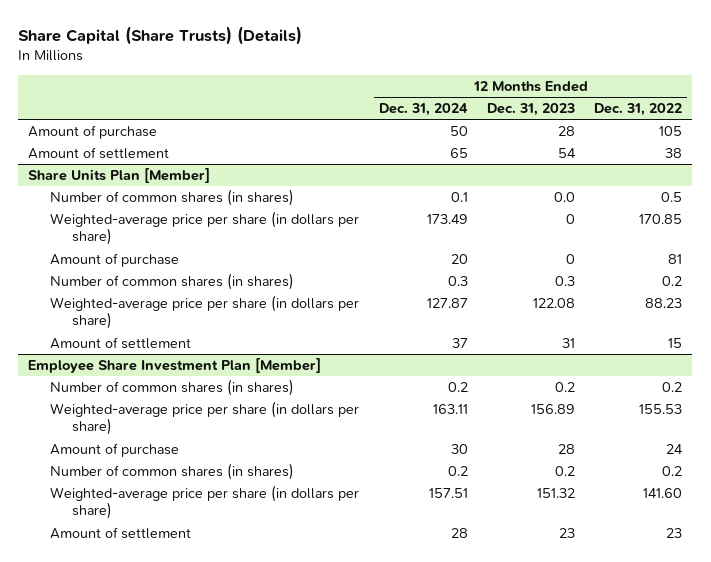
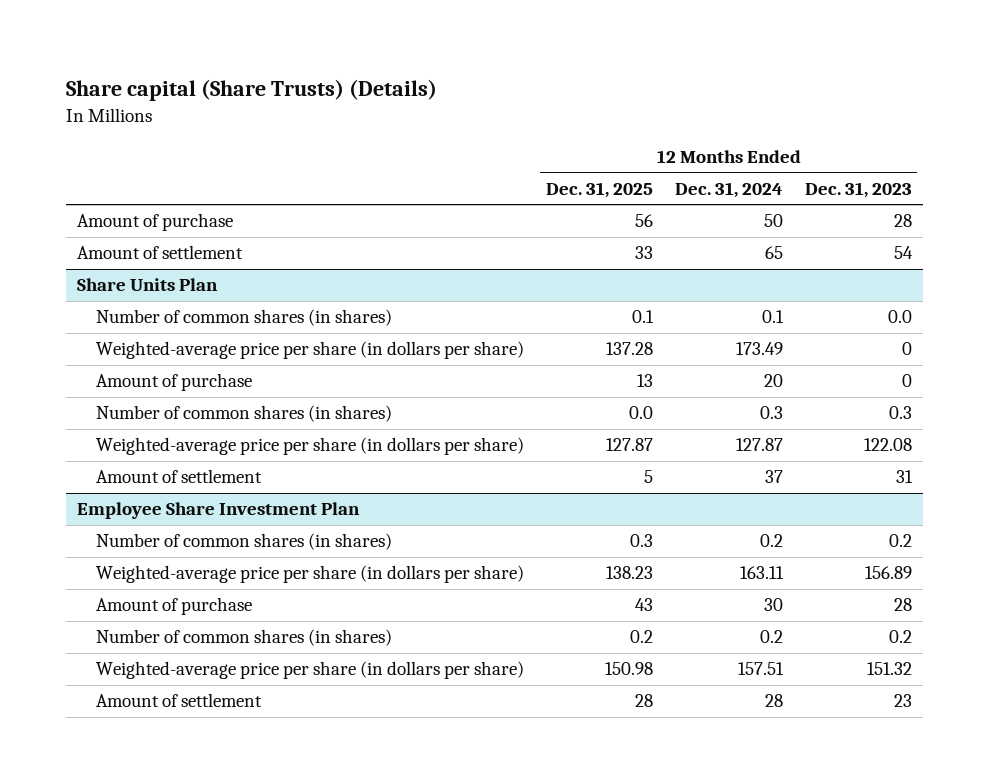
[18,25,303,45] Share Capital (Share Trusts) (Details) -> [65,78,437,101] Share capital (Share Trusts) (Details)
[594,103,683,117] Dec. 31, 2022 -> none
none -> [545,181,653,198] Dec. 31, 2025
[28,168,211,184] Share Units Plan [Member] -> [76,278,218,292] Share Units Plan
[28,358,322,374] Employee Share Investment Plan [Member] -> [76,502,360,520] Employee Share Investment Plan

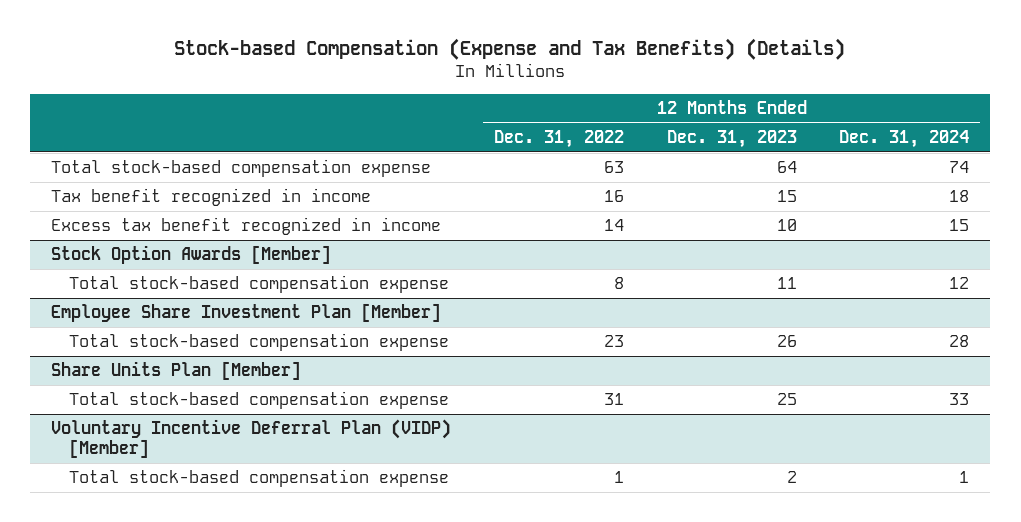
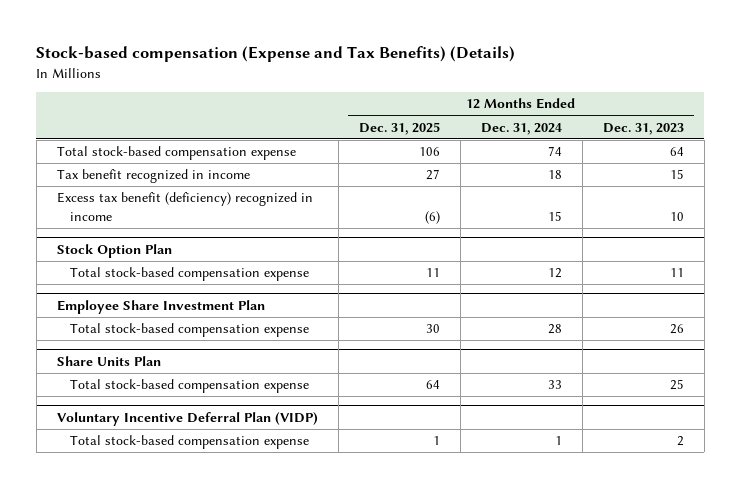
[174,38,846,61] Stock-based Compensation (Expense and Tax Benefits) (Details) -> [36,46,516,63] Stock-based compensation (Expense and Tax Benefits) (Details)
[494,129,625,148] Dec. 31, 2022 -> none
none -> [358,121,440,135] Dec. 31, 2025
[51,217,442,236] Excess tax benefit recognized in income -> [56,192,313,221] Excess tax benefit (deficiency) recognized in income
[51,245,332,265] Stock Option Awards [Member] -> [56,243,172,258] Stock Option Plan
[51,303,442,323] Employee Share Investment Plan [Member] -> [56,299,265,314] Employee Share Investment Plan
[51,361,302,381] Share Units Plan [Member] -> [56,355,161,366] Share Units Plan
[51,419,452,459] Voluntary Incentive Deferral Plan (VIDP) [Member] -> [56,411,318,426] Voluntary Incentive Deferral Plan (VIDP)

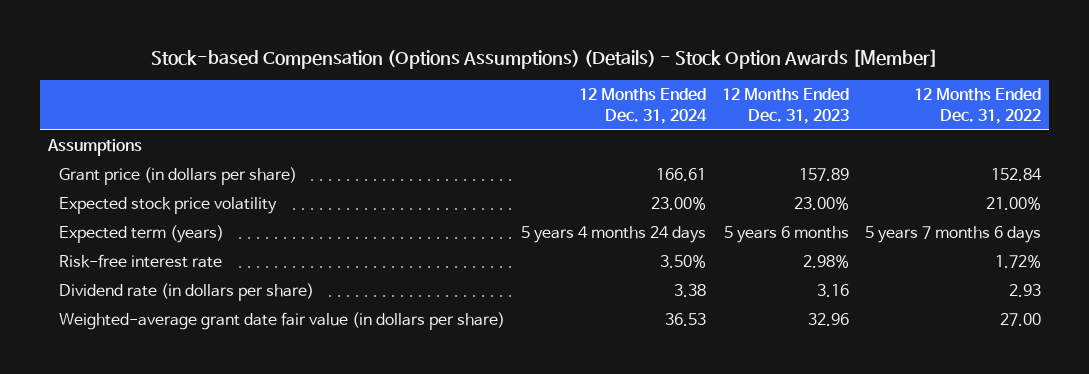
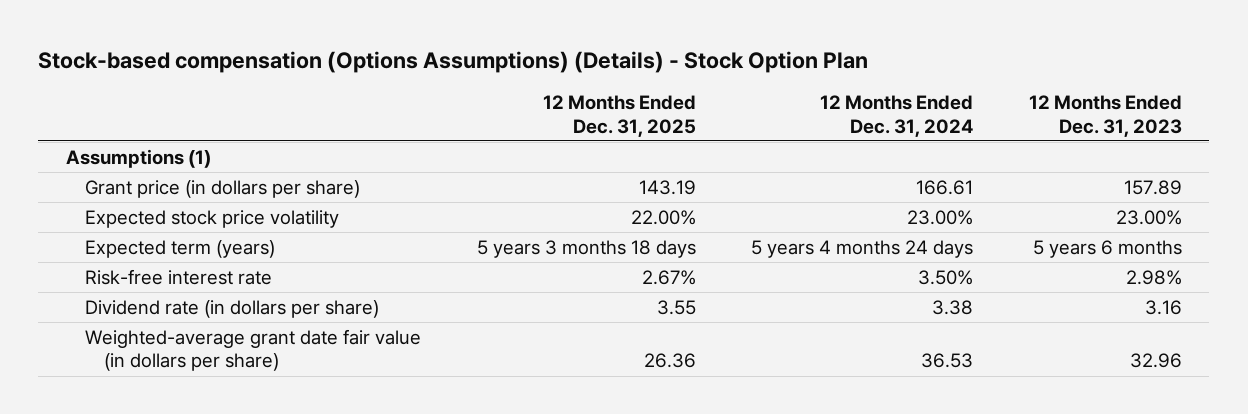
[151,49,939,70] Stock-based Compensation (Options Assumptions) (Details) - Stock Option Awards [Member] -> [38,50,869,73] Stock-based compensation (Options Assumptions) (Details) - Stock Option Plan
[913,88,1041,124] 12 Months Ended Dec. 31, 2022 -> none
none -> [542,94,696,137] 12 Months Ended Dec. 31, 2025
[46,139,142,157] Assumptions -> [66,148,212,168] Assumptions (1)

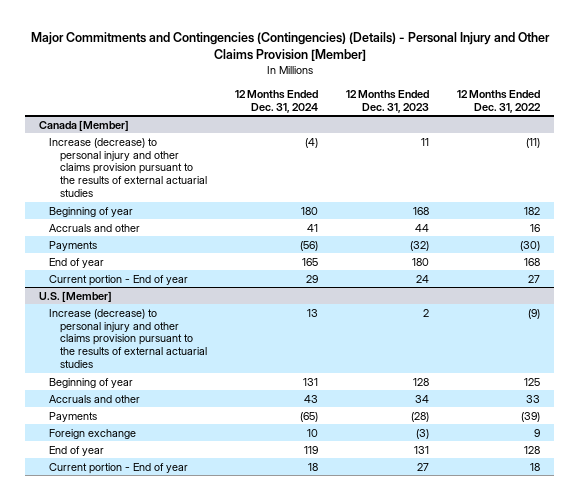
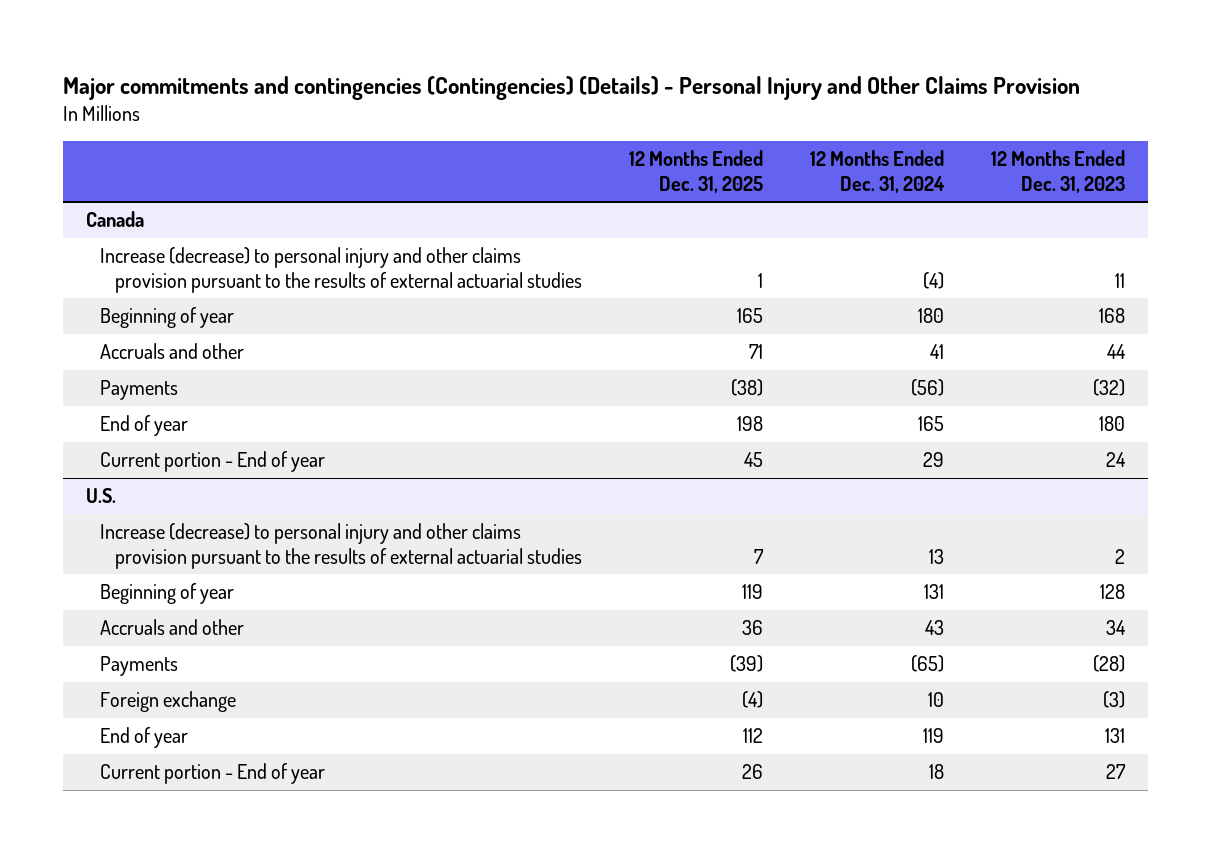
[30,32,550,62] Major Commitments and Contingencies (Contingencies) (Details) - Personal Injury and Other Claims Provision [Member] -> [62,75,1080,100] Major commitments and contingencies (Contingencies) (Details) - Personal Injury and Other Claims Provision
[457,89,542,113] 12 Months Ended Dec. 31, 2022 -> none
none -> [628,150,763,193] 12 Months Ended Dec. 31, 2025
[38,119,129,131] Canada [Member] -> [86,211,145,228] Canada
[38,290,112,302] U.S. [Member] -> [86,488,117,504] U.S.

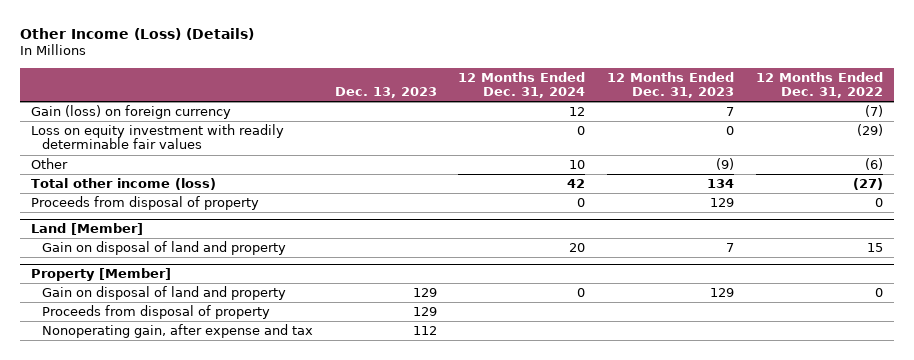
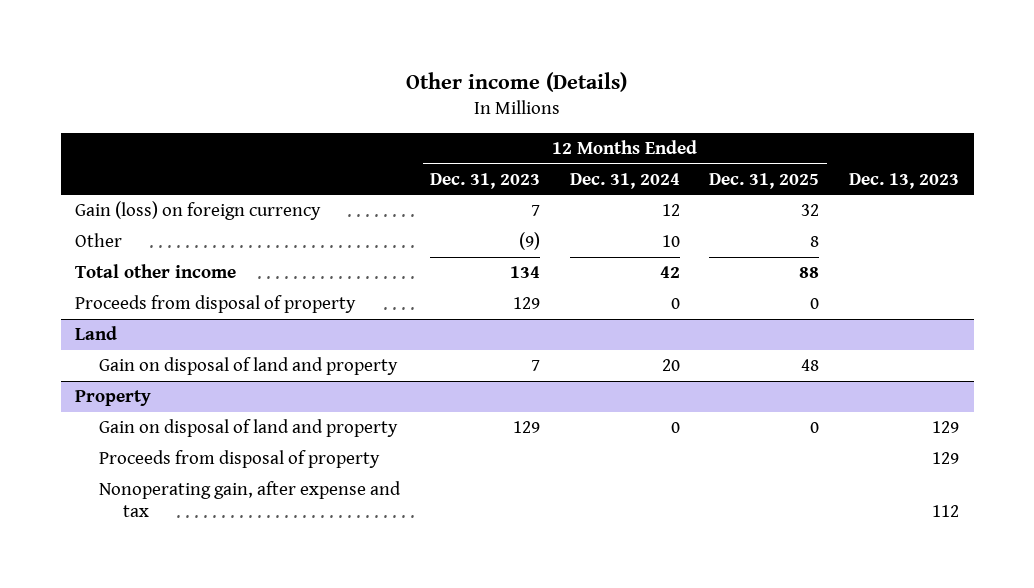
[19,27,254,40] Other Income (Loss) (Details) -> [406,72,628,93] Other income (Details)
[756,71,884,99] 12 Months Ended Dec. 31, 2022 -> none
none -> [709,172,820,189] Dec. 31, 2025
[30,124,284,150] Loss on equity investment with readily determinable fair values -> none
[30,178,216,191] Total other income (loss) -> [75,264,237,279] Total other income
[30,223,143,236] Land [Member] -> [75,326,118,341] Land
[30,268,171,282] Property [Member] -> [75,390,152,407] Property

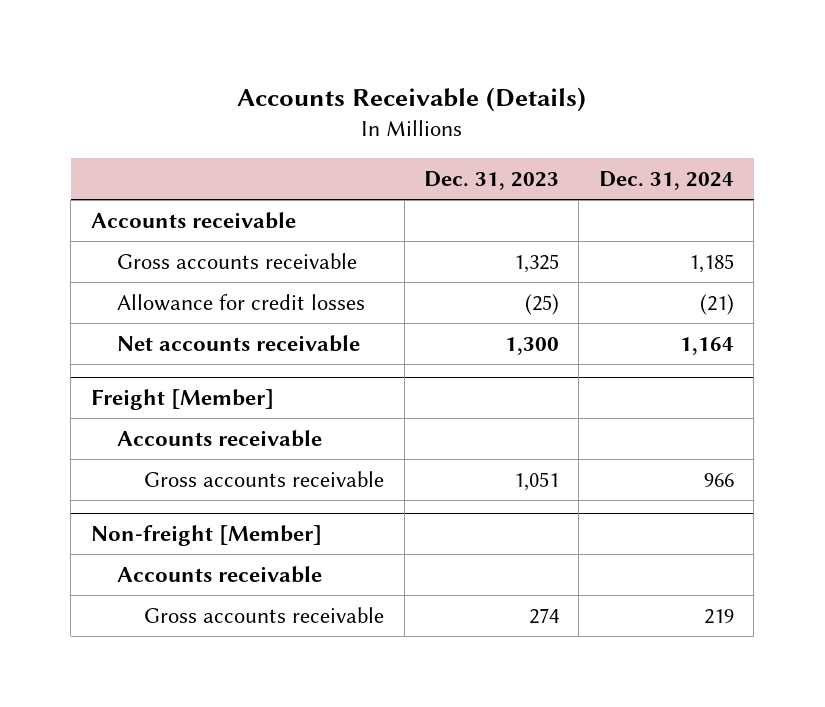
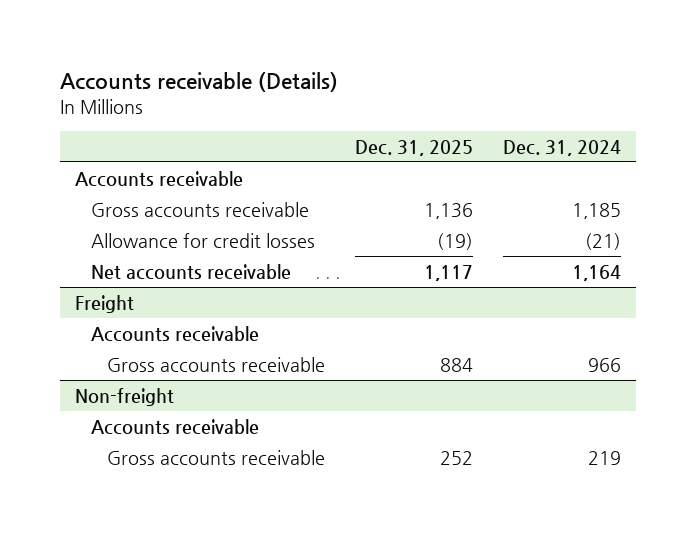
[237,86,587,112] Accounts Receivable (Details) -> [60,72,339,93] Accounts receivable (Details)
[423,171,559,191] Dec. 31, 2023 -> none
none -> [354,139,473,156] Dec. 31, 2025
[90,388,274,410] Freight [Member] -> [75,294,135,313] Freight
[90,524,322,546] Non-freight [Member] -> [75,387,175,406] Non-freight

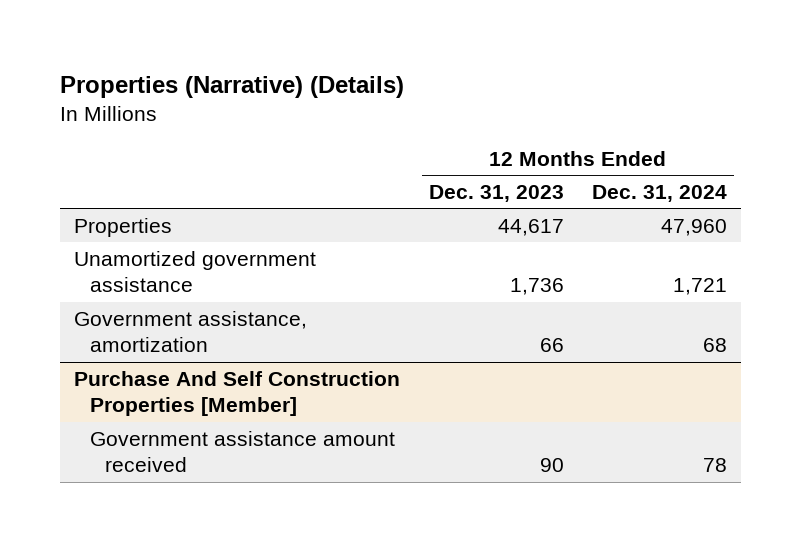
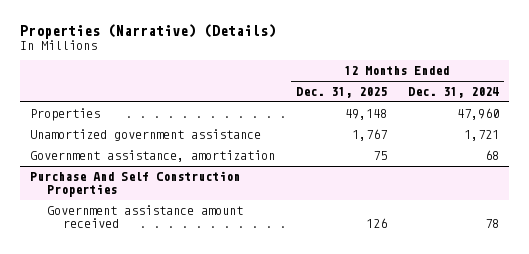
[428,184,564,202] Dec. 31, 2023 -> none
none -> [295,87,387,99] Dec. 31, 2025
[74,370,401,417] Purchase And Self Construction Properties [Member] -> [30,171,241,198] Purchase And Self Construction Properties

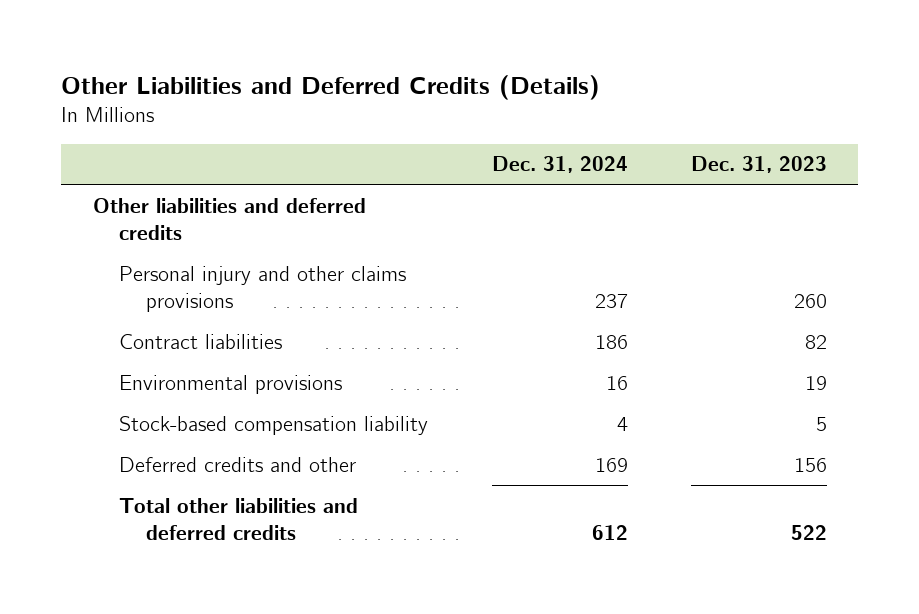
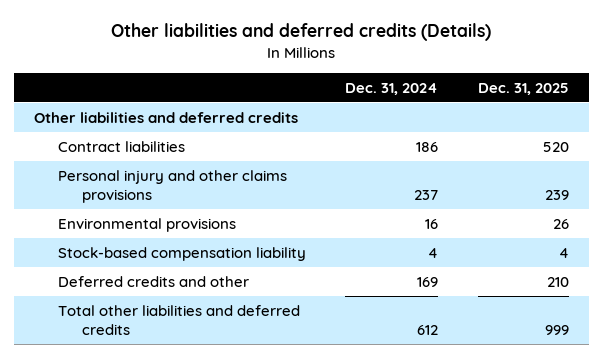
[60,74,600,100] Other Liabilities and Deferred Credits (Details) -> [111,23,492,42] Other liabilities and deferred credits (Details)
[690,156,827,174] Dec. 31, 2023 -> none
none -> [477,82,569,95] Dec. 31, 2025
[119,265,407,312] Personal injury and other claims provisions -> [57,169,287,203] Personal injury and other claims provisions

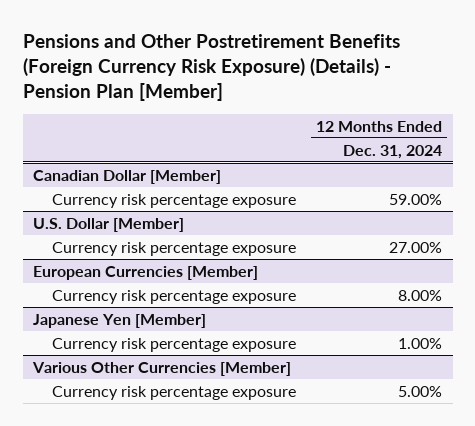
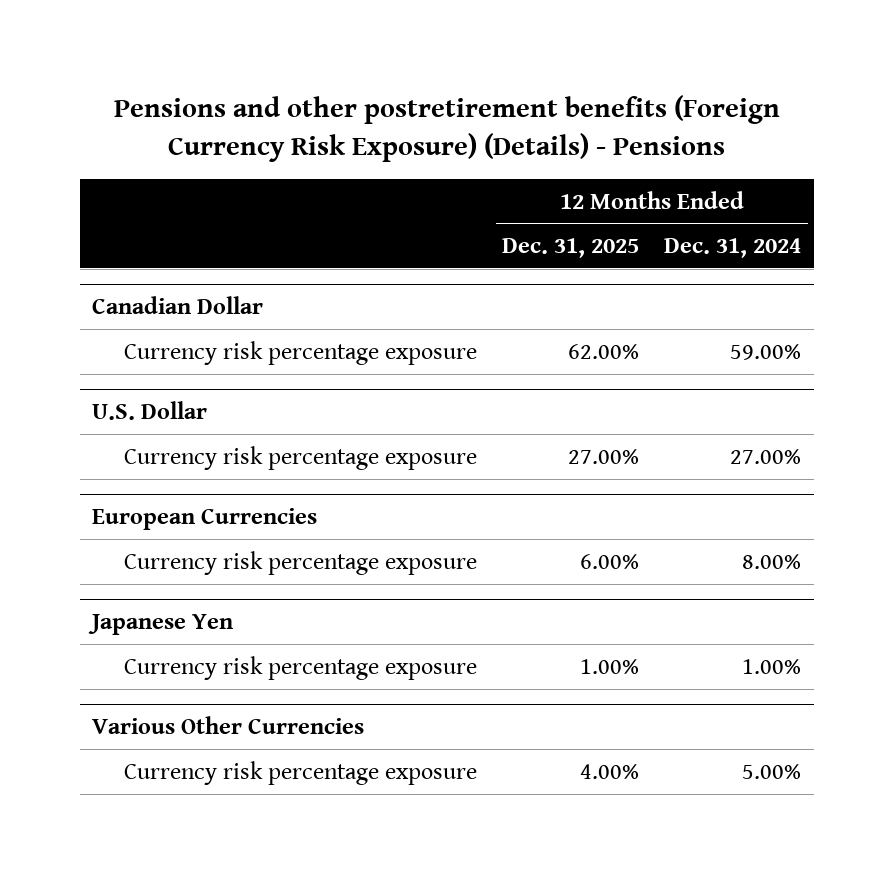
[22,33,400,101] Pensions and Other Postretirement Benefits (Foreign Currency Risk Exposure) (Details) - Pension Plan [Member] -> [113,95,780,162] Pensions and other postretirement benefits (Foreign Currency Risk Exposure) (Details) - Pensions
none -> [502,238,640,259] Dec. 31, 2025
[32,169,221,184] Canadian Dollar [Member] -> [92,296,264,315] Canadian Dollar
[32,217,184,232] U.S. Dollar [Member] -> [92,401,208,421] U.S. Dollar
[32,265,258,280] European Currencies [Member] -> [92,508,318,531] European Currencies
[32,313,206,328] Japanese Yen [Member] -> [88,614,234,636] Japanese Yen
[31,361,291,376] Various Other Currencies [Member] -> [92,716,365,735] Various Other Currencies

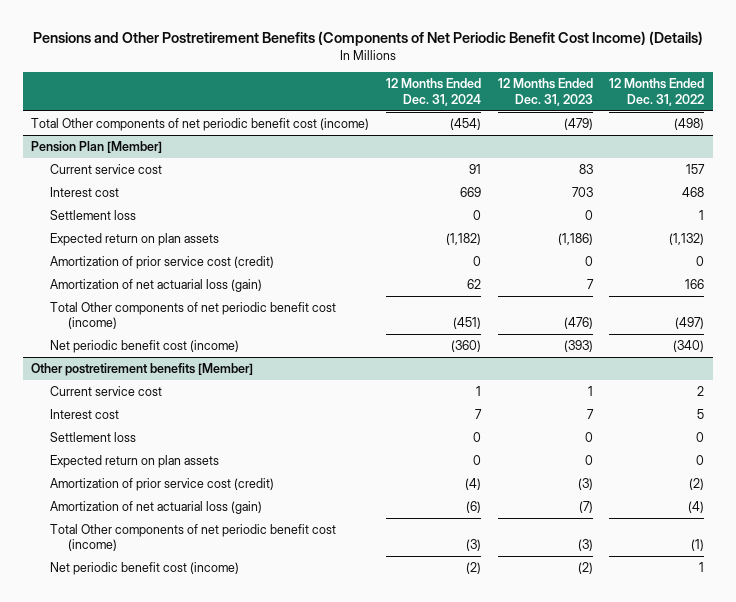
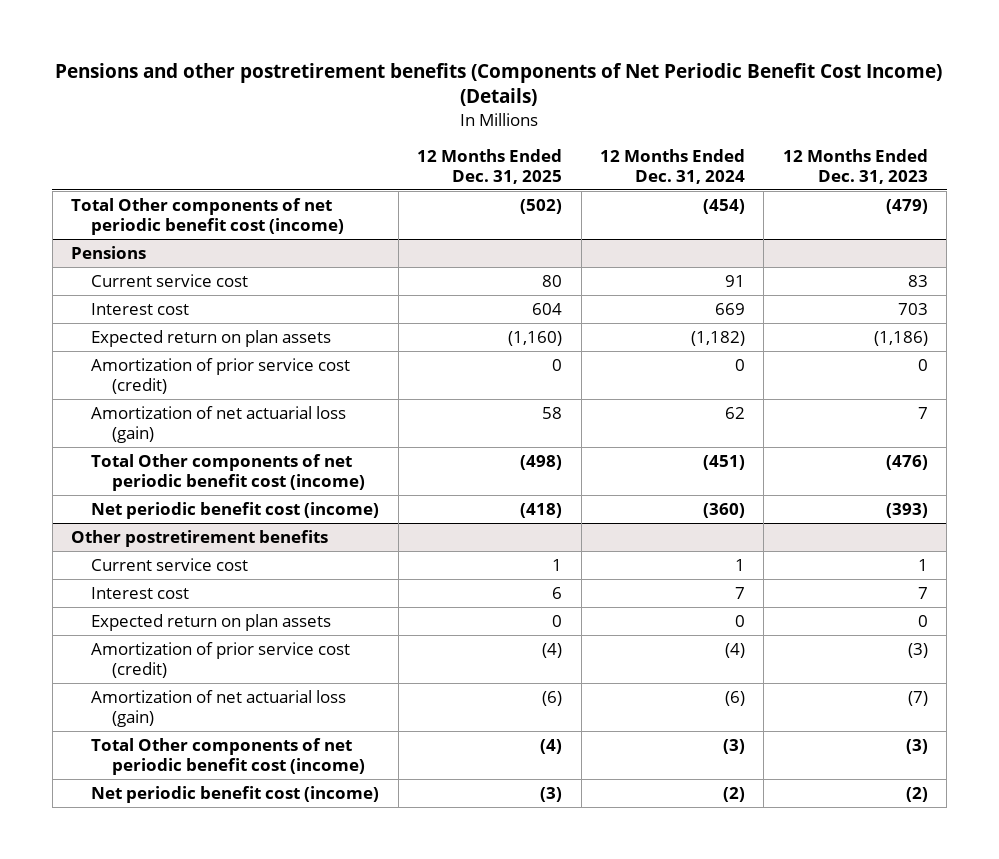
[32,30,703,46] Pensions and Other Postretirement Benefits (Components of Net Periodic Benefit Cost Income) (Details) -> [55,62,943,107] Pensions and other postretirement benefits (Components of Net Periodic Benefit Cost Income) (Details)
[609,78,705,106] 12 Months Ended Dec. 31, 2022 -> none
none -> [417,148,563,184] 12 Months Ended Dec. 31, 2025
[31,140,163,153] Pension Plan [Member] -> [71,245,147,259] Pensions
[49,209,136,220] Settlement loss -> none
[31,362,254,376] Other postretirement benefits [Member] -> [71,529,329,547] Other postretirement benefits
[49,431,136,442] Settlement loss -> none

